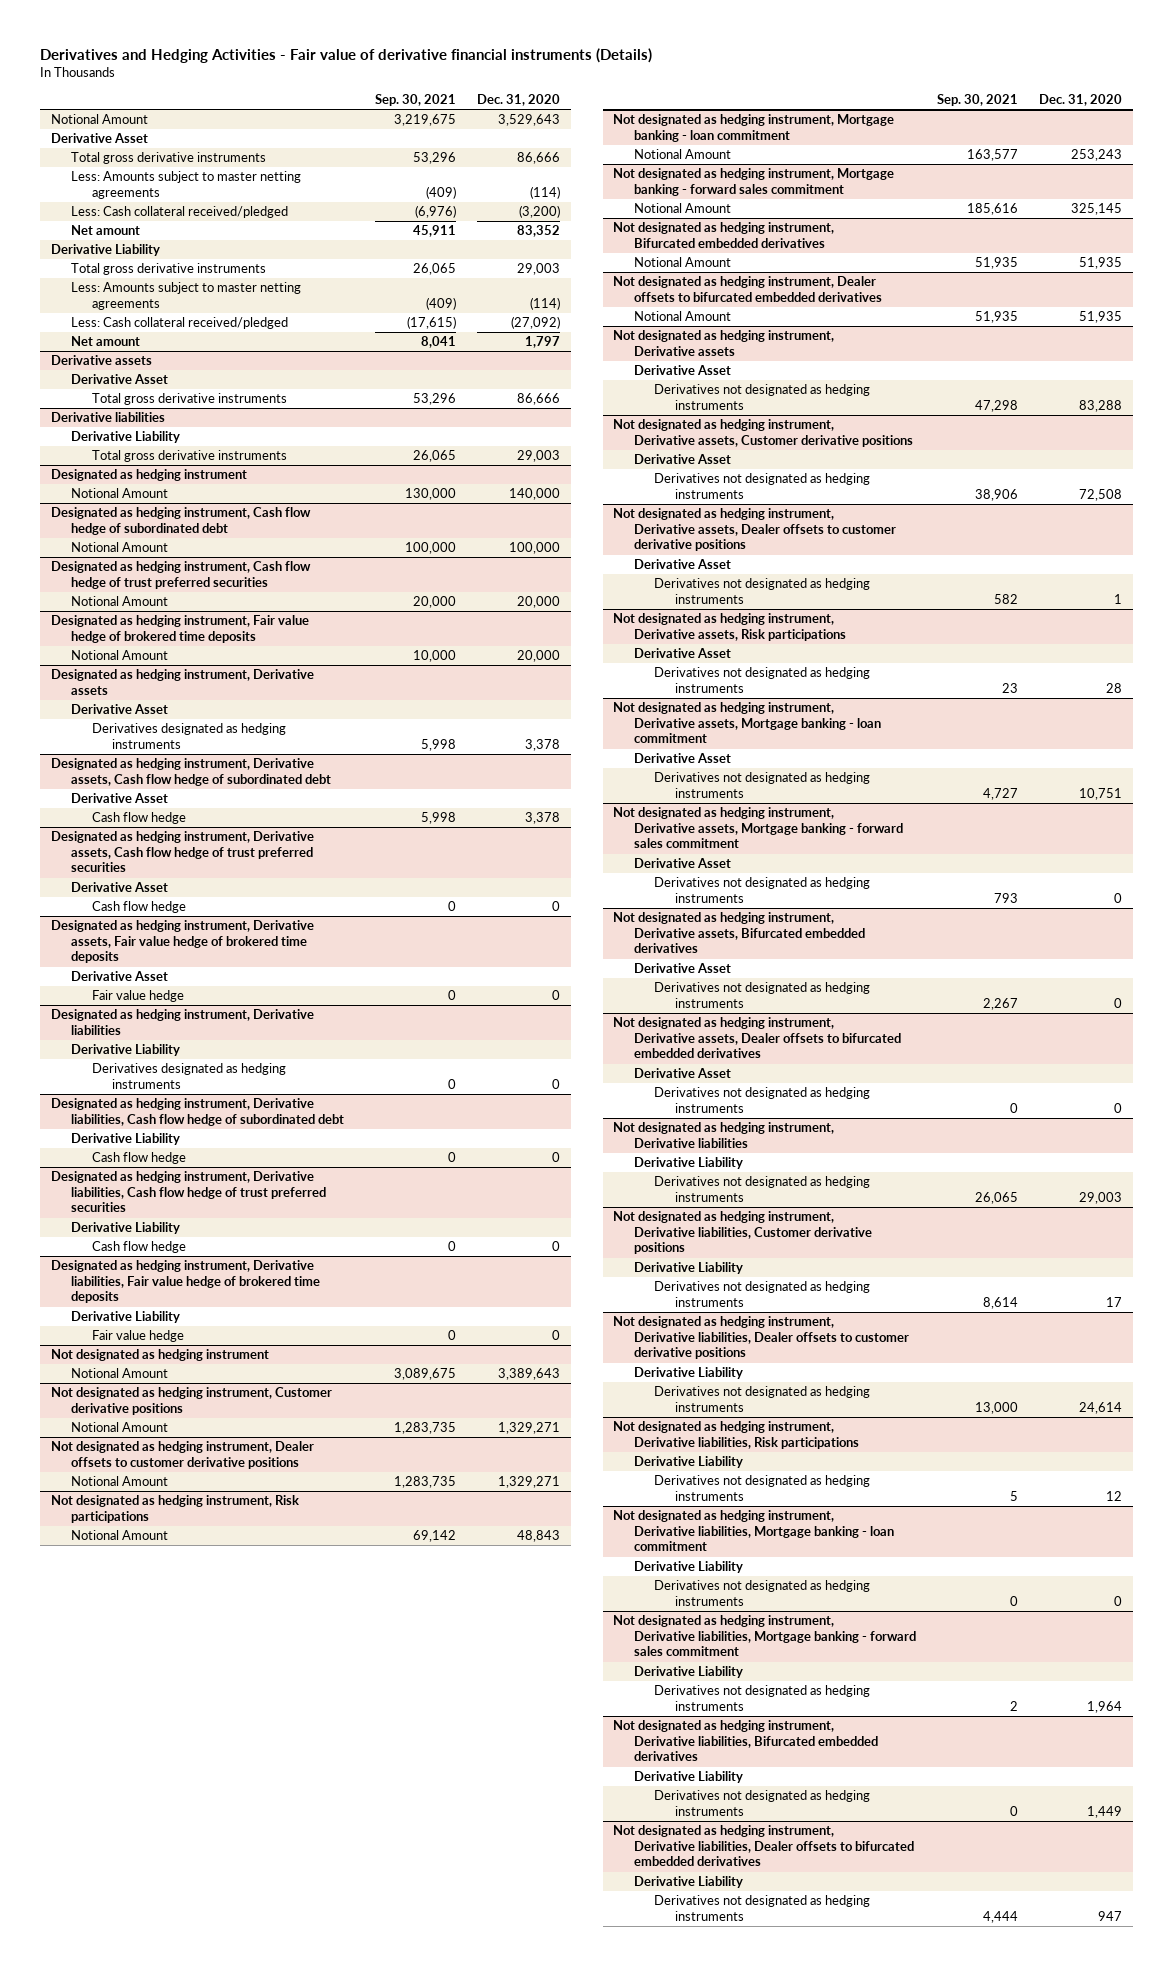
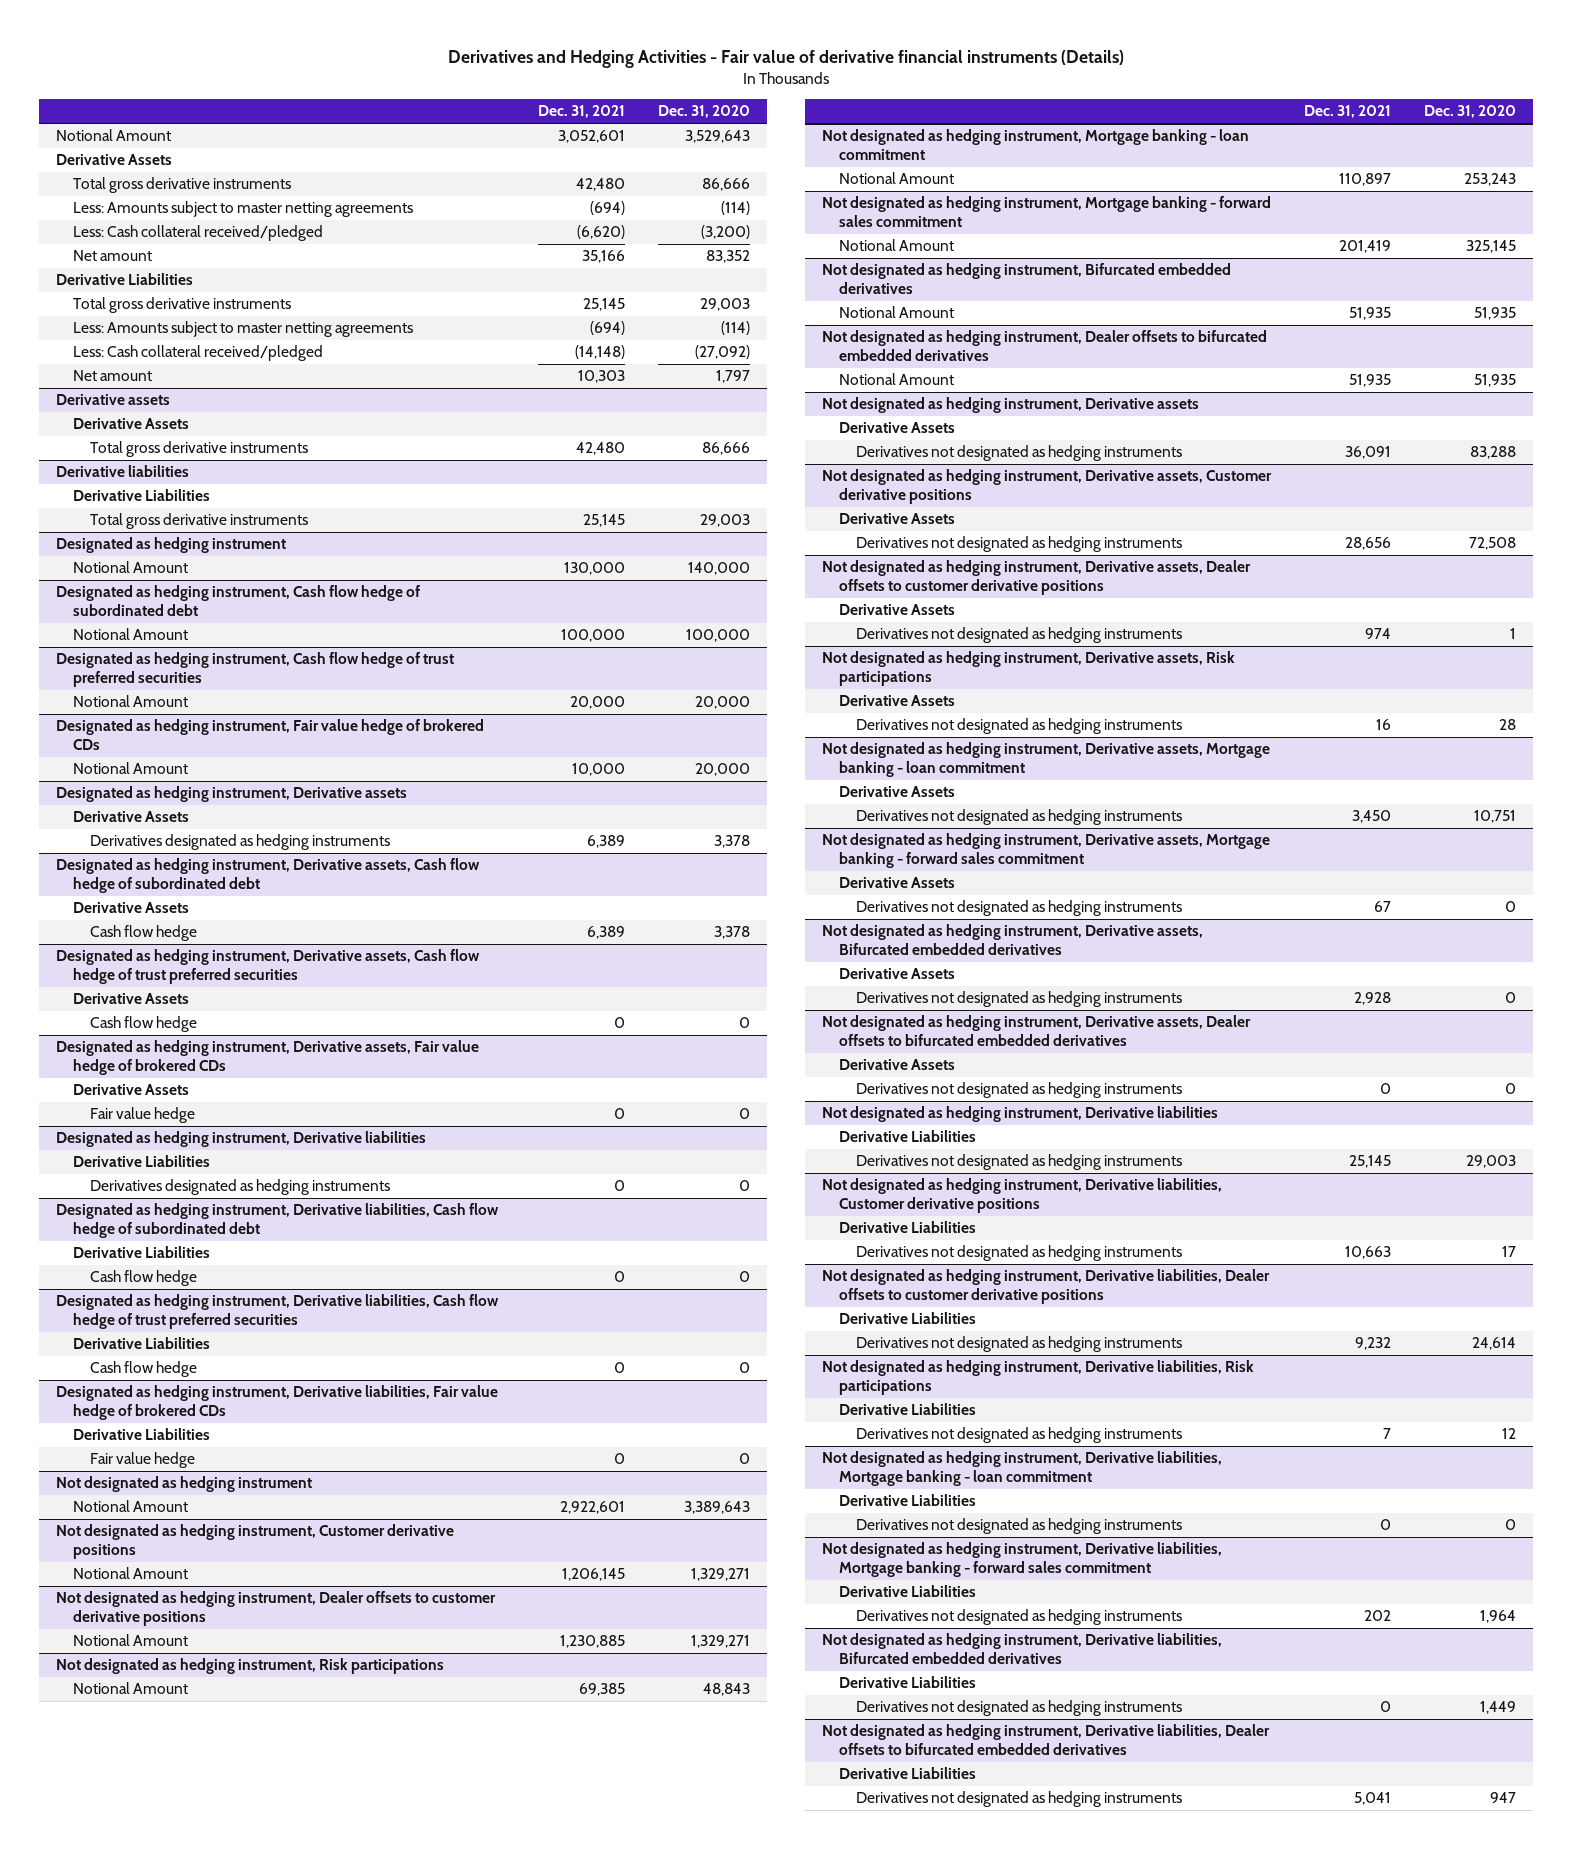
[374,94,456,107] Sep. 30, 2021 -> none
none -> [538,105,626,119] Dec. 31, 2021
[50,133,148,144] Derivative Asset -> [55,154,172,166] Derivative Assets
[50,244,160,257] Derivative Liability -> [55,273,193,286] Derivative Liabilities
[71,374,169,385] Derivative Asset -> [73,418,190,430] Derivative Assets
[71,431,181,444] Derivative Liability -> [73,489,211,502] Derivative Liabilities
[50,615,309,643] Designated as hedging instrument, Fair value hedge of brokered time deposits -> [55,719,484,751] Designated as hedging instrument, Fair value hedge of brokered CDs
[71,704,169,715] Derivative Asset -> [73,811,190,823] Derivative Assets
[71,793,169,804] Derivative Asset -> [73,902,190,914] Derivative Assets
[71,882,169,893] Derivative Asset -> [73,993,190,1005] Derivative Assets
[50,920,314,964] Designated as hedging instrument, Derivative assets, Fair value hedge of brokered time deposits -> [55,1040,479,1076] Designated as hedging instrument, Derivative assets, Fair value hedge of brokered CDs
[71,971,169,982] Derivative Asset -> [73,1084,190,1096] Derivative Assets
[71,1044,181,1057] Derivative Liability -> [73,1155,211,1168] Derivative Liabilities
[71,1133,181,1146] Derivative Liability -> [73,1246,211,1259] Derivative Liabilities
[71,1222,181,1235] Derivative Liability -> [73,1337,211,1350] Derivative Liabilities
[50,1260,321,1304] Designated as hedging instrument, Derivative liabilities, Fair value hedge of brokered time deposits -> [55,1385,498,1421] Designated as hedging instrument, Derivative liabilities, Fair value hedge of brokered CDs
[71,1311,181,1324] Derivative Liability -> [73,1428,211,1441] Derivative Liabilities
[633,365,731,376] Derivative Asset -> [838,422,955,434] Derivative Assets
[633,454,731,465] Derivative Asset -> [838,513,955,525] Derivative Assets
[633,559,731,570] Derivative Asset -> [838,604,955,616] Derivative Assets
[633,648,731,659] Derivative Asset -> [838,695,955,707] Derivative Assets
[633,753,731,764] Derivative Asset -> [838,786,955,798] Derivative Assets
[633,858,731,869] Derivative Asset -> [838,877,955,889] Derivative Assets
[633,963,731,974] Derivative Asset -> [838,968,955,980] Derivative Assets
[633,1068,731,1079] Derivative Asset -> [838,1059,955,1071] Derivative Assets
[633,1157,743,1170] Derivative Liability -> [838,1130,976,1143] Derivative Liabilities
[633,1262,743,1275] Derivative Liability -> [838,1221,976,1234] Derivative Liabilities
[633,1367,743,1380] Derivative Liability -> [838,1312,976,1325] Derivative Liabilities
[633,1456,743,1469] Derivative Liability -> [838,1403,976,1416] Derivative Liabilities
[633,1561,743,1574] Derivative Liability -> [838,1494,976,1507] Derivative Liabilities
[633,1666,743,1679] Derivative Liability -> [838,1585,976,1598] Derivative Liabilities
[633,1771,743,1784] Derivative Liability -> [838,1676,976,1689] Derivative Liabilities
[633,1876,743,1889] Derivative Liability -> [838,1767,976,1780] Derivative Liabilities

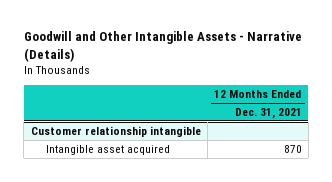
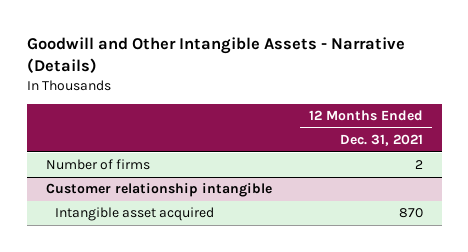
none -> [45,159,150,171] Number of firms

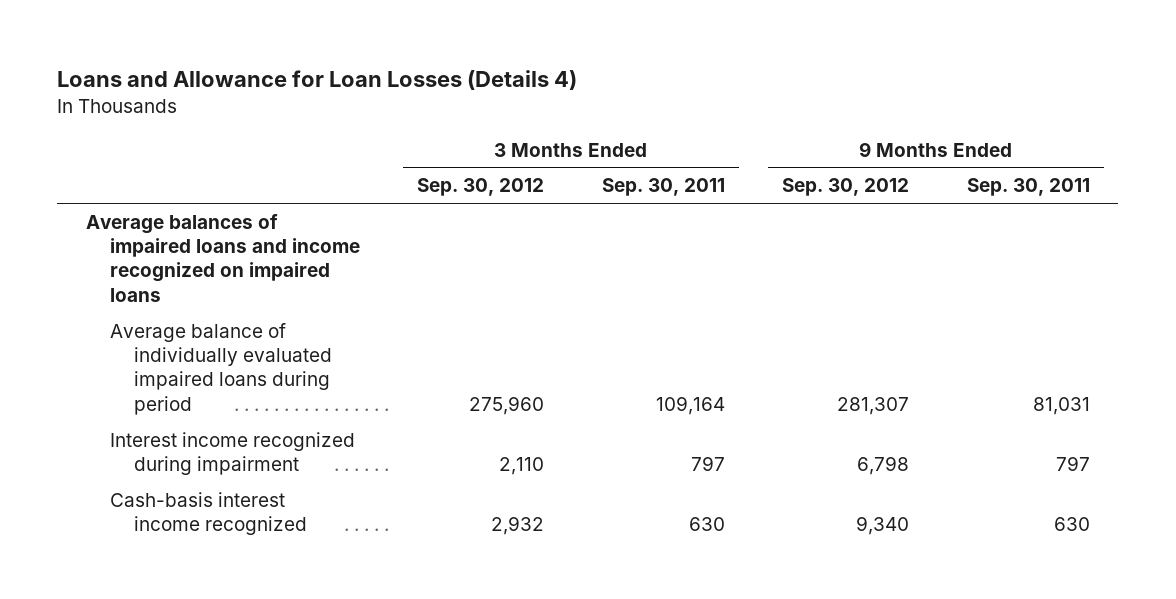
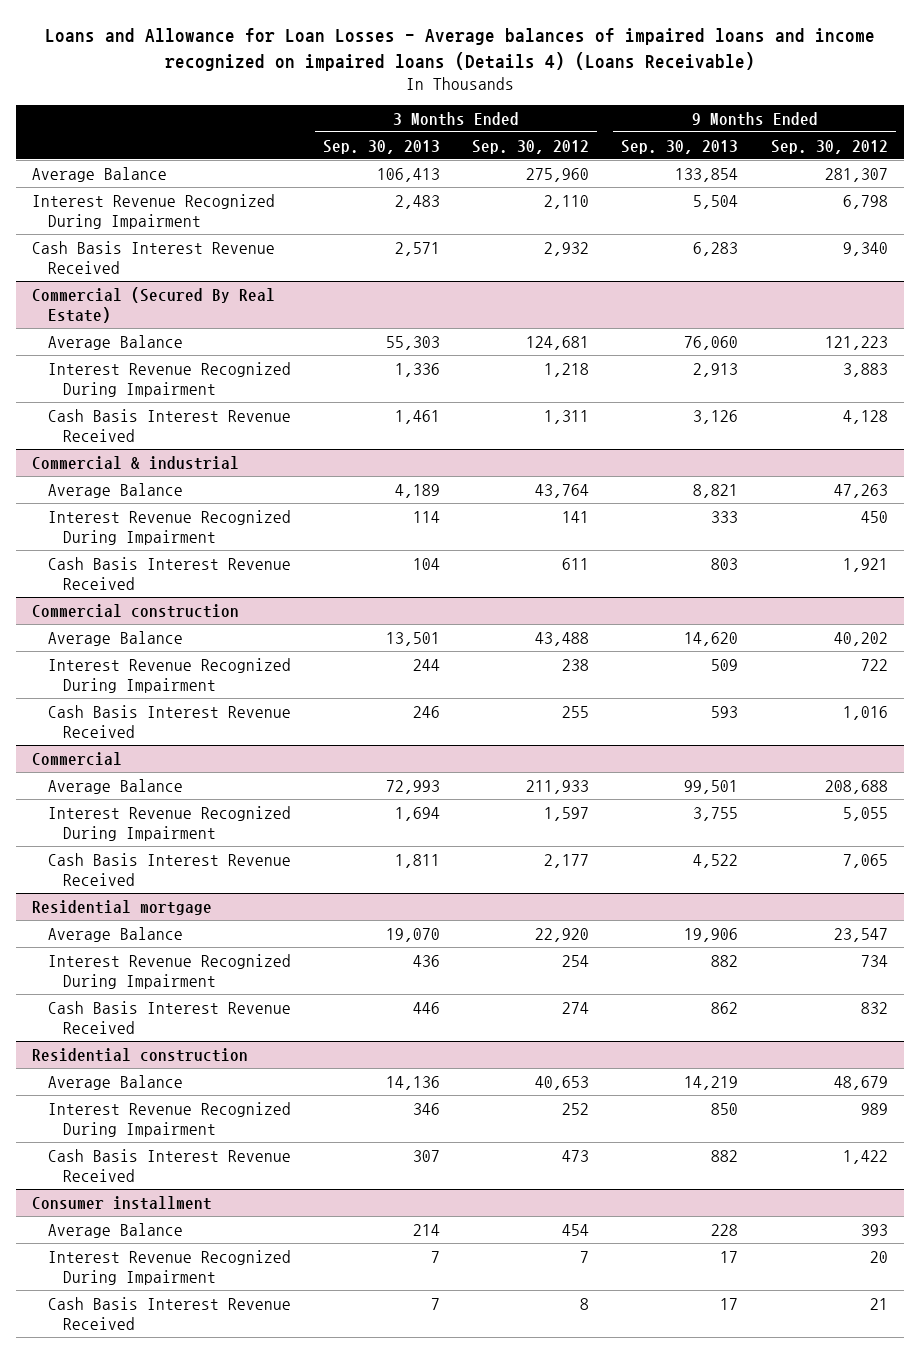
[57,70,578,91] Loans and Allowance for Loan Losses (Details 4) -> [44,28,875,71] Loans and Allowance for Loan Losses - Average balances of impaired loans and income recognized on impaired loans (Details 4) (Loans Receivable)
[601,178,725,197] Sep. 30, 2011 -> none
[966,178,1090,197] Sep. 30, 2011 -> none
none -> [323,139,441,154] Sep. 30, 2013
none -> [621,139,739,154] Sep. 30, 2013
[85,213,360,302] Average balances of impaired loans and income recognized on impaired loans -> none
[109,322,332,415] Average balance of individually evaluated impaired loans during period -> [32,166,168,182] Average Balance
[109,431,355,476] Interest income recognized during impairment -> [32,193,276,229] Interest Revenue Recognized During Impairment
[109,491,307,536] Cash-basis interest income recognized -> [32,240,276,274] Cash Basis Interest Revenue Received
none -> [32,286,276,323] Commercial (Secured By Real Estate)
none -> [47,334,183,350] Average Balance
none -> [47,361,291,397] Interest Revenue Recognized During Impairment
none -> [47,408,291,442] Cash Basis Interest Revenue Received
none -> [32,455,240,470] Commercial & industrial
none -> [47,482,183,498] Average Balance
none -> [47,509,291,545] Interest Revenue Recognized During Impairment
none -> [47,556,291,590] Cash Basis Interest Revenue Received
none -> [32,603,240,618] Commercial construction
none -> [47,630,183,646] Average Balance
none -> [47,657,291,693] Interest Revenue Recognized During Impairment
none -> [47,704,291,738] Cash Basis Interest Revenue Received
none -> [32,751,123,766] Commercial
none -> [47,778,183,794] Average Balance
none -> [47,805,291,841] Interest Revenue Recognized During Impairment
none -> [47,852,291,886] Cash Basis Interest Revenue Received
none -> [32,899,213,915] Residential mortgage
none -> [47,926,183,942] Average Balance
none -> [47,953,291,989] Interest Revenue Recognized During Impairment
none -> [47,1000,291,1034] Cash Basis Interest Revenue Received
none -> [32,1047,249,1062] Residential construction
none -> [47,1074,183,1090] Average Balance
none -> [47,1101,291,1137] Interest Revenue Recognized During Impairment
none -> [47,1148,291,1182] Cash Basis Interest Revenue Received
none -> [32,1195,213,1210] Consumer installment
none -> [47,1222,183,1238] Average Balance
none -> [47,1249,291,1285] Interest Revenue Recognized During Impairment
none -> [47,1296,291,1330] Cash Basis Interest Revenue Received

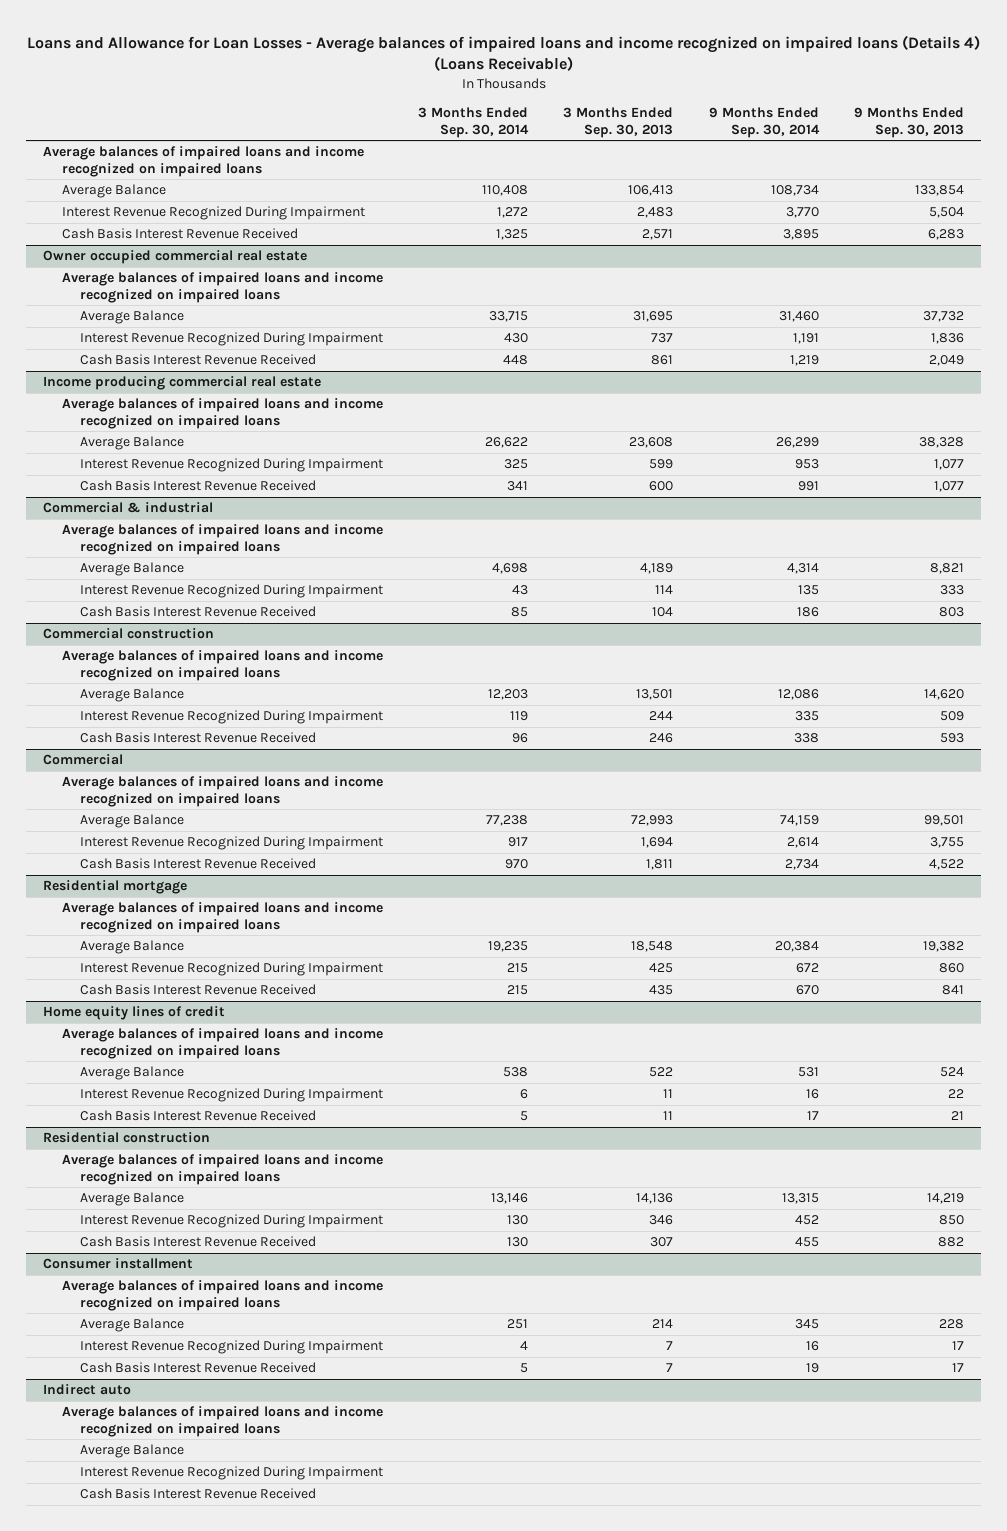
[472,139,590,154] Sep. 30, 2012 -> none
[770,139,888,154] Sep. 30, 2012 -> none
none -> [418,107,530,138] 3 Months Ended Sep. 30, 2014
none -> [708,107,820,138] 9 Months Ended Sep. 30, 2014
none -> [43,146,365,177] Average balances of impaired loans and income recognized on impaired loans
[32,286,276,323] Commercial (Secured By Real Estate) -> none
none -> [43,250,308,265] Owner occupied commercial real estate
none -> [61,272,383,303] Average balances of impaired loans and income recognized on impaired loans
[386,335,441,350] 55,303 -> [633,311,674,323] 31,695
[684,335,739,350] 76,060 -> [922,311,964,323] 37,732
[395,362,441,377] 1,336 -> [651,333,674,344] 737
[693,362,739,377] 2,913 -> [930,333,964,345] 1,836
[395,409,441,424] 1,461 -> [651,355,674,366] 861
[693,409,739,424] 3,126 -> [928,355,964,367] 2,049
none -> [43,376,322,391] Income producing commercial real estate
none -> [61,398,383,429] Average balances of impaired loans and income recognized on impaired loans
none -> [80,436,185,451] Average Balance
none -> [80,458,384,473] Interest Revenue Recognized During Impairment
none -> [80,480,317,492] Cash Basis Interest Revenue Received
none -> [61,524,383,555] Average balances of impaired loans and income recognized on impaired loans
none -> [61,650,383,681] Average balances of impaired loans and income recognized on impaired loans
none -> [61,776,383,807] Average balances of impaired loans and income recognized on impaired loans
none -> [61,902,383,933] Average balances of impaired loans and income recognized on impaired loans
[386,927,441,942] 19,070 -> [631,941,674,953] 18,548
[684,927,739,942] 19,906 -> [922,941,964,953] 19,382
[413,954,441,967] 436 -> [649,963,674,974] 425
[711,954,739,967] 882 -> [938,963,964,974] 860
[413,1001,441,1014] 446 -> [649,985,674,996] 435
[711,1001,739,1014] 862 -> [941,985,964,996] 841
none -> [43,1006,226,1021] Home equity lines of credit
none -> [61,1028,383,1059] Average balances of impaired loans and income recognized on impaired loans
none -> [80,1066,185,1081] Average Balance
none -> [80,1088,384,1103] Interest Revenue Recognized During Impairment
none -> [80,1110,317,1122] Cash Basis Interest Revenue Received
none -> [61,1154,383,1185] Average balances of impaired loans and income recognized on impaired loans
none -> [61,1280,383,1311] Average balances of impaired loans and income recognized on impaired loans
none -> [43,1384,132,1396] Indirect auto
none -> [61,1406,383,1437] Average balances of impaired loans and income recognized on impaired loans
none -> [80,1444,185,1459] Average Balance
none -> [80,1466,384,1481] Interest Revenue Recognized During Impairment
none -> [80,1488,317,1500] Cash Basis Interest Revenue Received

